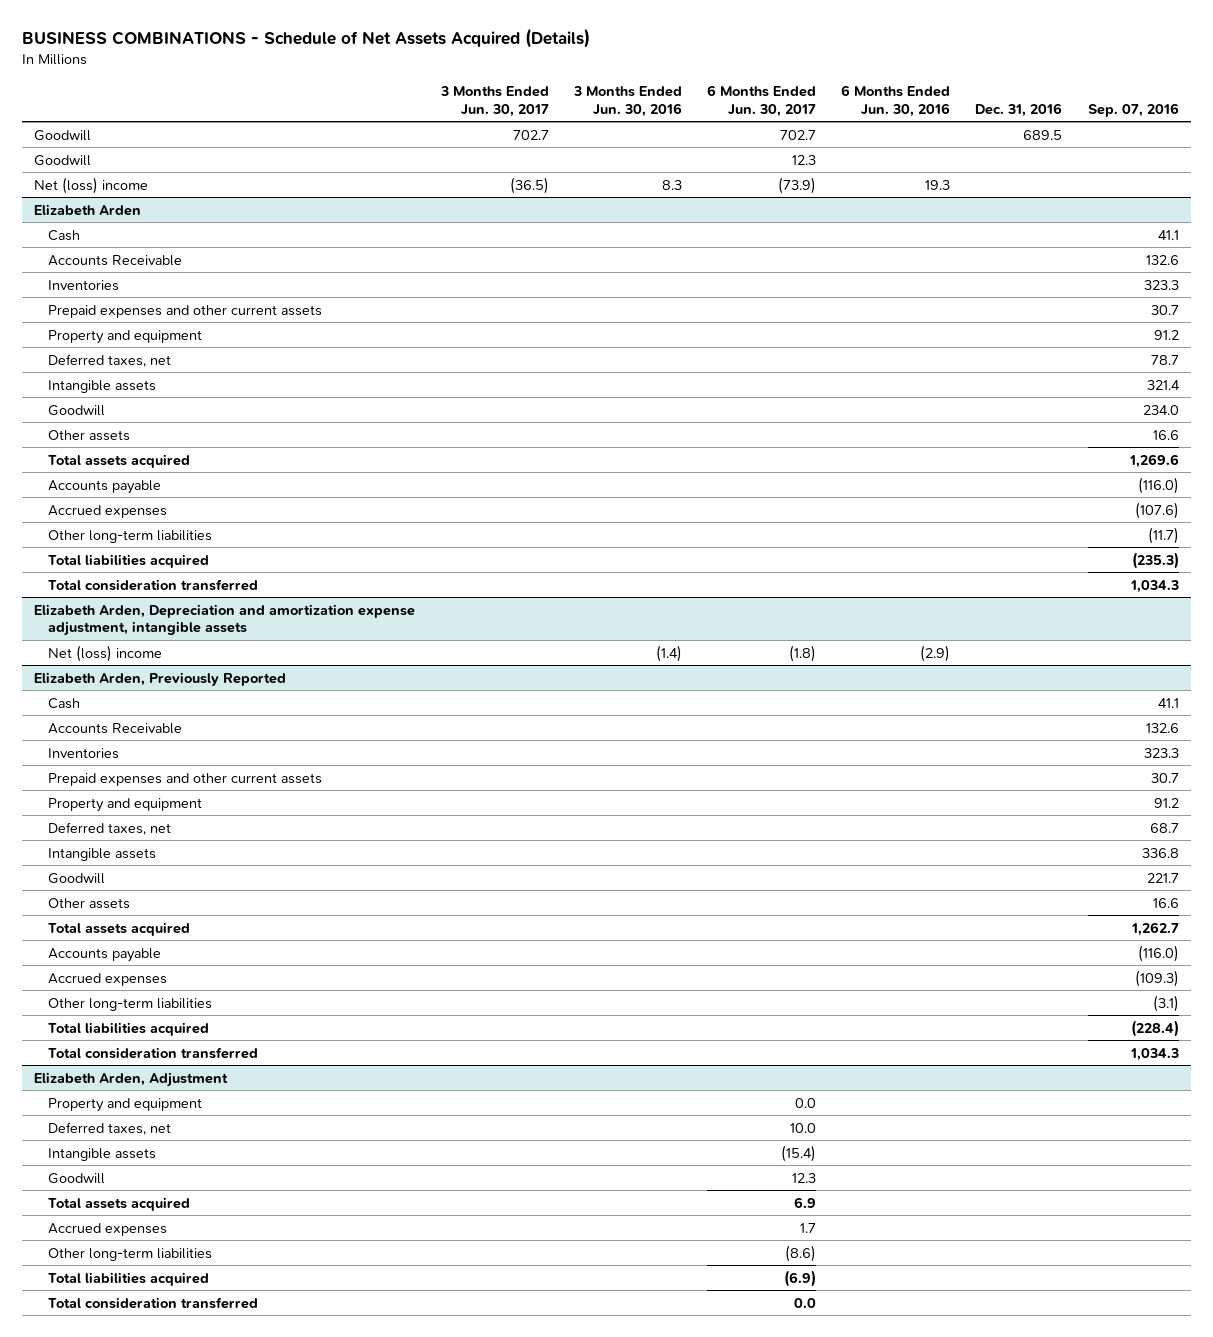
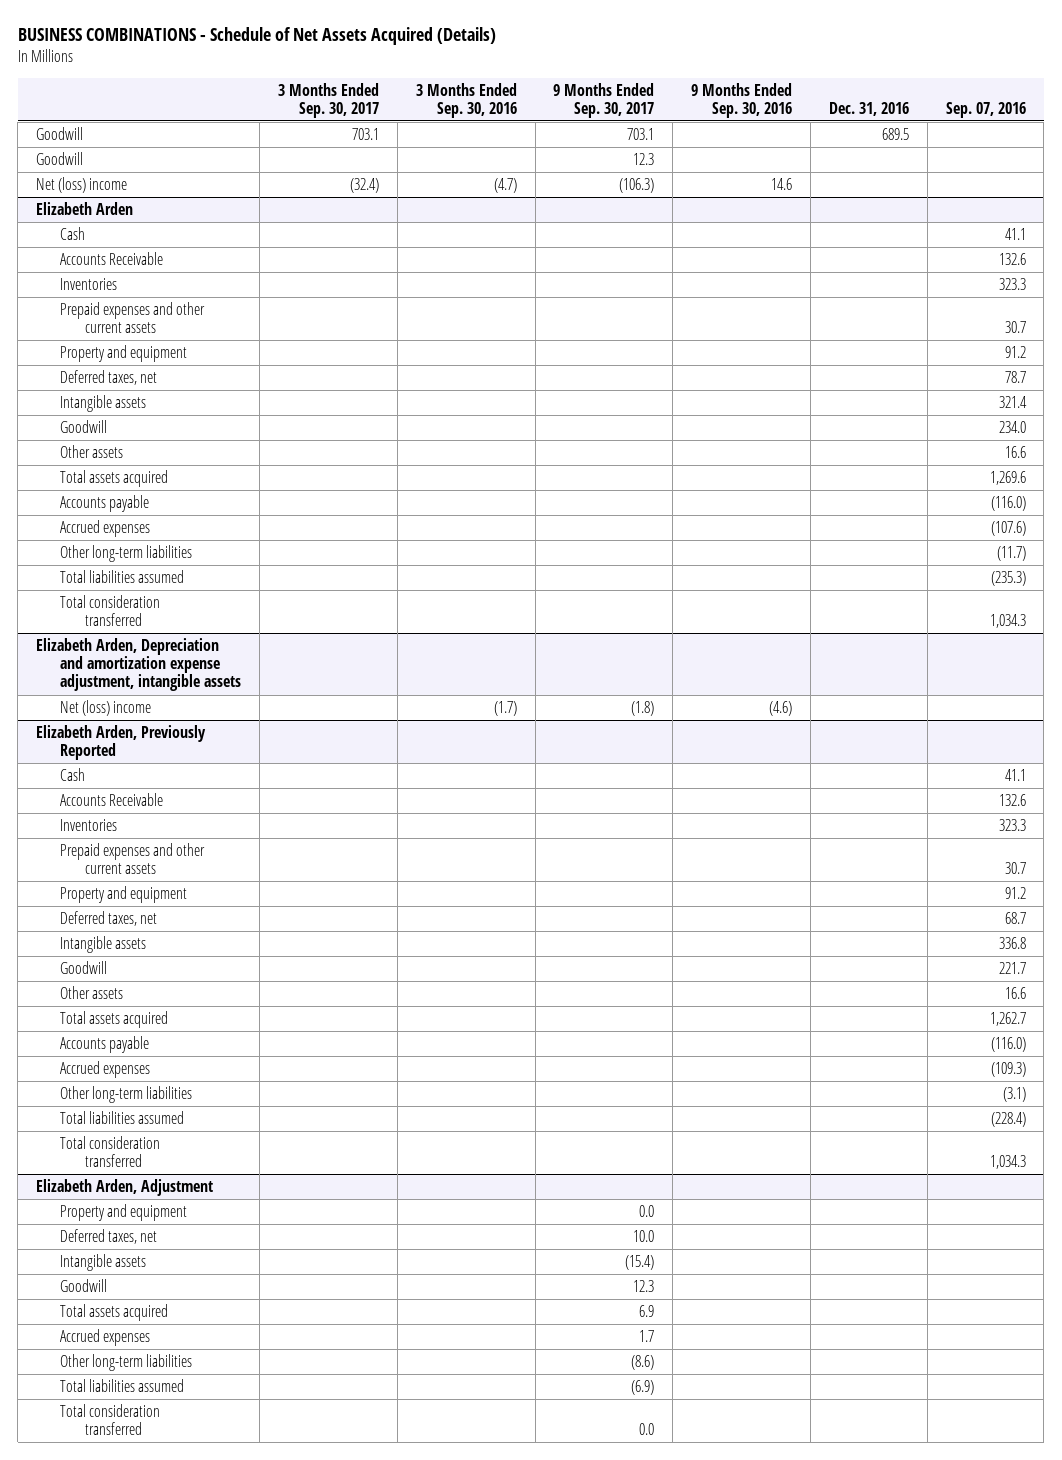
[439,86,549,117] 3 Months Ended Jun. 30, 2017 -> none
[572,86,682,117] 3 Months Ended Jun. 30, 2016 -> none
[706,85,816,117] 6 Months Ended Jun. 30, 2017 -> none
[841,85,951,117] 6 Months Ended Jun. 30, 2016 -> none
none -> [278,82,380,118] 3 Months Ended Sep. 30, 2017
none -> [415,82,517,118] 3 Months Ended Sep. 30, 2016
none -> [553,82,655,118] 9 Months Ended Sep. 30, 2017
none -> [691,82,793,118] 9 Months Ended Sep. 30, 2016
[47,553,209,568] Total liabilities acquired -> [60,570,185,584] Total liabilities assumed
[47,1021,209,1036] Total liabilities acquired -> [60,1111,185,1125] Total liabilities assumed
[47,1271,209,1286] Total liabilities acquired -> [60,1379,185,1393] Total liabilities assumed

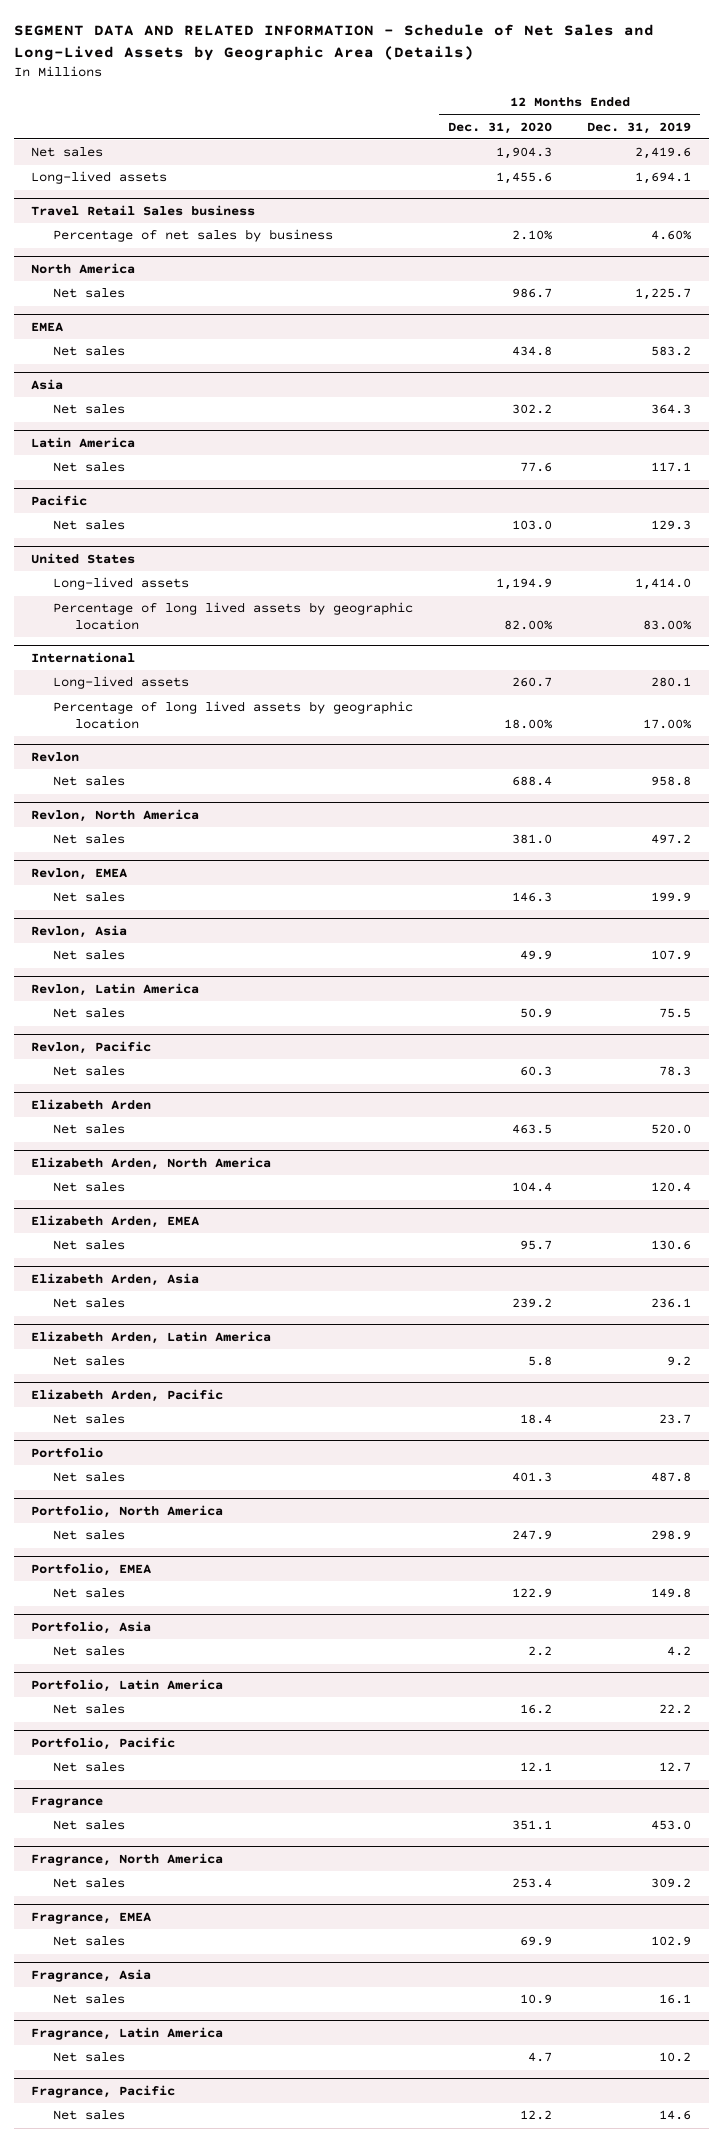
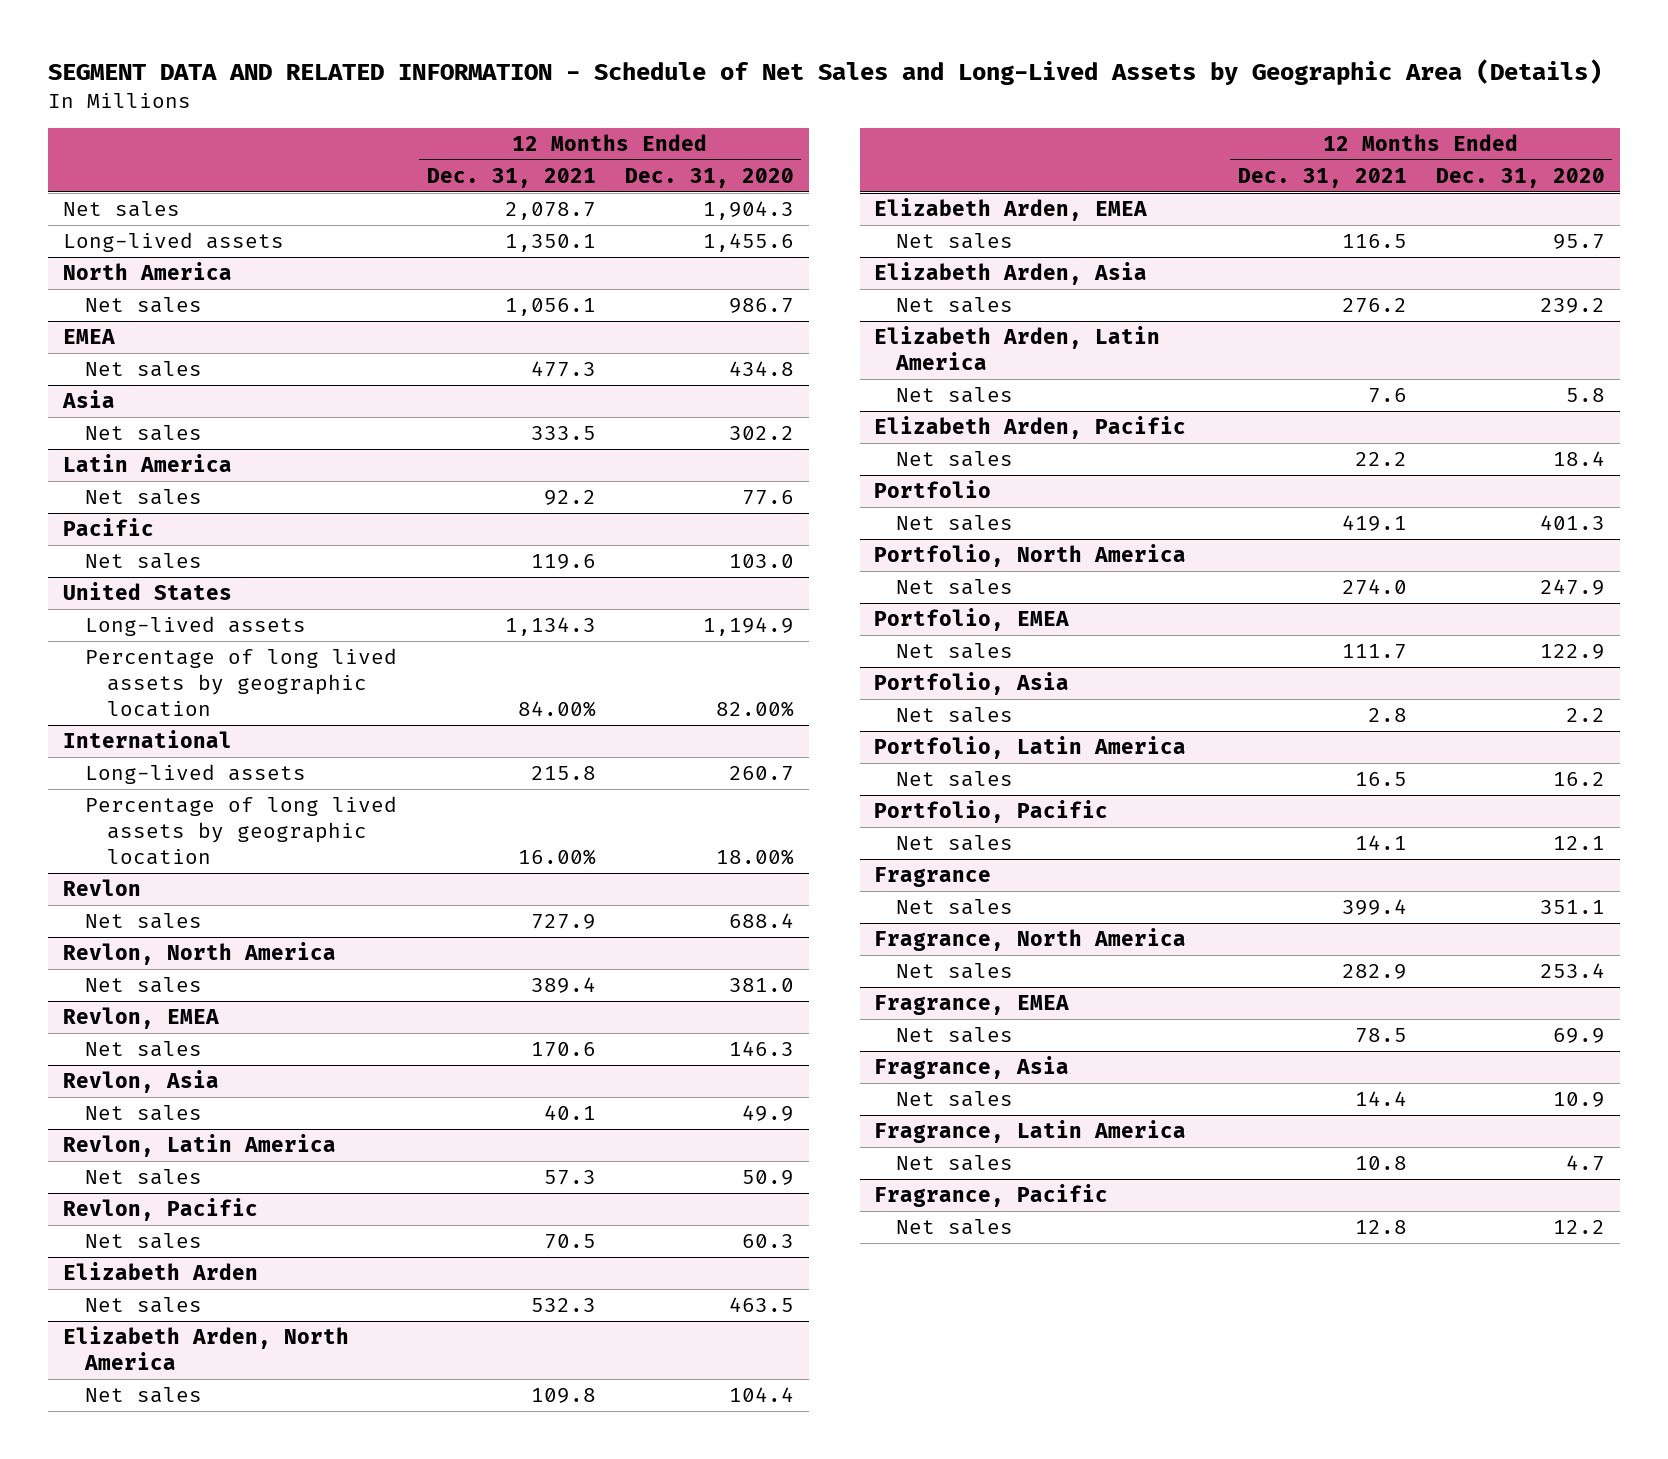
[587,121,692,134] Dec. 31, 2019 -> none
none -> [426,167,596,188] Dec. 31, 2021
[31,204,256,216] Travel Retail Sales business -> none
[53,229,334,243] Percentage of net sales by business -> none

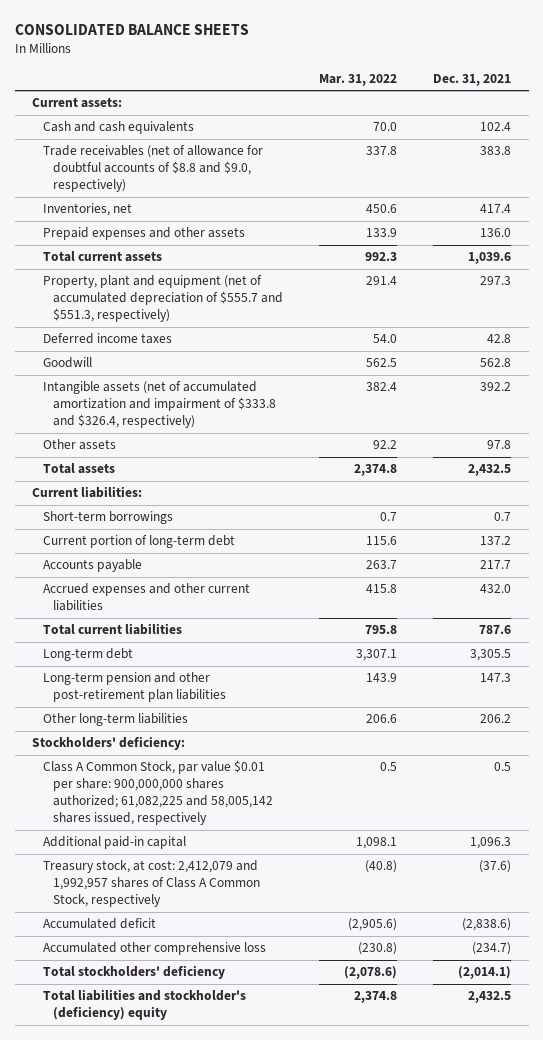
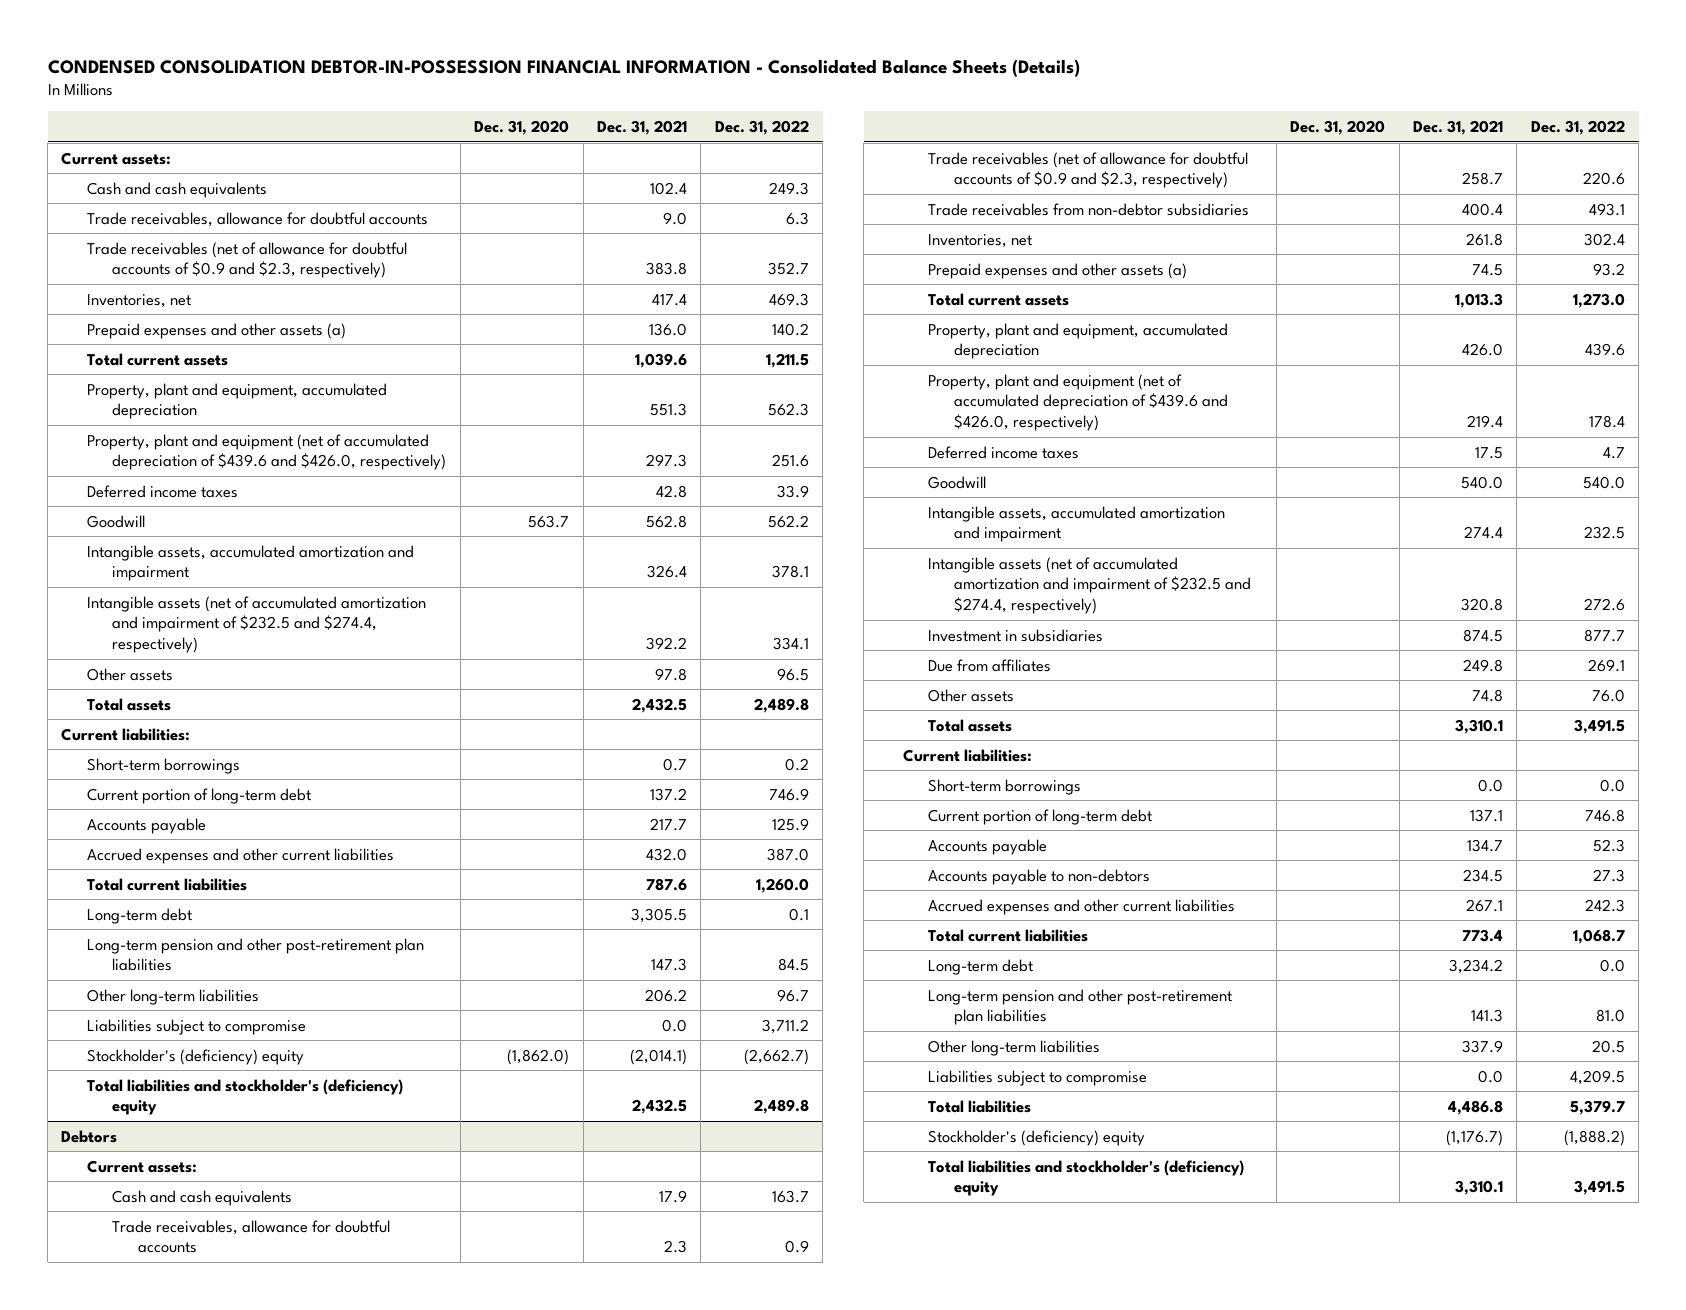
[14,24,249,36] CONSOLIDATED BALANCE SHEETS -> [47,58,1080,77] CONDENSED CONSOLIDATION DEBTOR-IN-POSSESSION FINANCIAL INFORMATION - Consolidated Balance Sheets (Details)
[319,73,398,86] Mar. 31, 2022 -> none
none -> [474,120,570,136] Dec. 31, 2020
none -> [714,120,809,136] Dec. 31, 2022
none -> [86,211,428,227] Trade receivables, allowance for doubtful accounts
[42,145,263,193] Trade receivables (net of allowance for doubtful accounts of $8.8 and $9.0, respectively) -> [86,241,407,279] Trade receivables (net of allowance for doubtful accounts of $0.9 and $2.3, respectively)
[42,227,245,241] Prepaid expenses and other assets -> [86,322,346,339] Prepaid expenses and other assets (a)
none -> [86,382,387,420] Property, plant and equipment, accumulated depreciation
[42,275,284,323] Property, plant and equipment (net of accumulated depreciation of $555.7 and $551.3, respectively) -> [86,433,447,471] Property, plant and equipment (net of accumulated depreciation of $439.6 and $426.0, respectively)
none -> [86,544,414,582] Intangible assets, accumulated amortization and impairment
[42,381,277,429] Intangible assets (net of accumulated amortization and impairment of $333.8 and $326.4, respectively) -> [86,595,426,654] Intangible assets (net of accumulated amortization and impairment of $232.5 and $274.4, respectively)
[32,736,186,751] Stockholders' deficiency: -> none
[42,760,274,826] Class A Common Stock, par value $0.01 per share: 900,000,000 shares authorized; 61,082,225 and 58,005,142 shares issued, respectively -> none
[42,836,186,850] Additional paid-in capital -> none
[42,860,261,908] Treasury stock, at cost: 2,412,079 and 1,992,957 shares of Class A Common Stock, respectively -> none
[42,918,156,930] Accumulated deficit -> none
[42,942,266,956] Accumulated other comprehensive loss -> none
none -> [86,1018,306,1035] Liabilities subject to compromise
[42,965,225,980] Total stockholders' deficiency -> [86,1048,304,1065] Stockholder's (deficiency) equity
none -> [61,1129,118,1143] Debtors
none -> [86,1159,197,1173] Current assets:
none -> [112,1189,293,1206] Cash and cash equivalents
none -> [112,1219,391,1254] Trade receivables, allowance for doubtful accounts
none -> [928,151,1249,189] Trade receivables (net of allowance for doubtful accounts of $0.9 and $2.3, respectively)
none -> [928,202,1250,216] Trade receivables from non-debtor subsidiaries
none -> [928,233,1033,248] Inventories, net
none -> [928,262,1188,279] Prepaid expenses and other assets (a)
none -> [928,292,1070,306] Total current assets
none -> [928,322,1229,360] Property, plant and equipment, accumulated depreciation
none -> [928,373,1228,432] Property, plant and equipment (net of accumulated depreciation of $439.6 and $426.0, respectively)
none -> [928,445,1080,459] Deferred income taxes
none -> [928,475,987,489] Goodwill
none -> [928,505,1226,543] Intangible assets, accumulated amortization and impairment
none -> [928,556,1251,615] Intangible assets (net of accumulated amortization and impairment of $232.5 and $274.4, respectively)
none -> [928,628,1104,642] Investment in subsidiaries
none -> [928,658,1052,672] Due from affiliates
none -> [928,688,1015,702] Other assets
none -> [928,718,1013,732] Total assets
none -> [902,748,1032,762] Current liabilities:
none -> [928,778,1082,795] Short-term borrowings
none -> [928,808,1153,825] Current portion of long-term debt
none -> [928,838,1048,855] Accounts payable
none -> [928,868,1151,885] Accounts payable to non-debtors
none -> [928,898,1236,915] Accrued expenses and other current liabilities
none -> [928,928,1089,942] Total current liabilities
none -> [928,958,1034,975] Long-term debt
none -> [928,988,1233,1026] Long-term pension and other post-retirement plan liabilities
none -> [928,1039,1101,1056] Other long-term liabilities
none -> [928,1069,1148,1086] Liabilities subject to compromise
none -> [928,1099,1032,1113] Total liabilities
none -> [928,1129,1146,1146] Stockholder's (deficiency) equity
none -> [928,1159,1245,1197] Total liabilities and stockholder's (deficiency) equity

